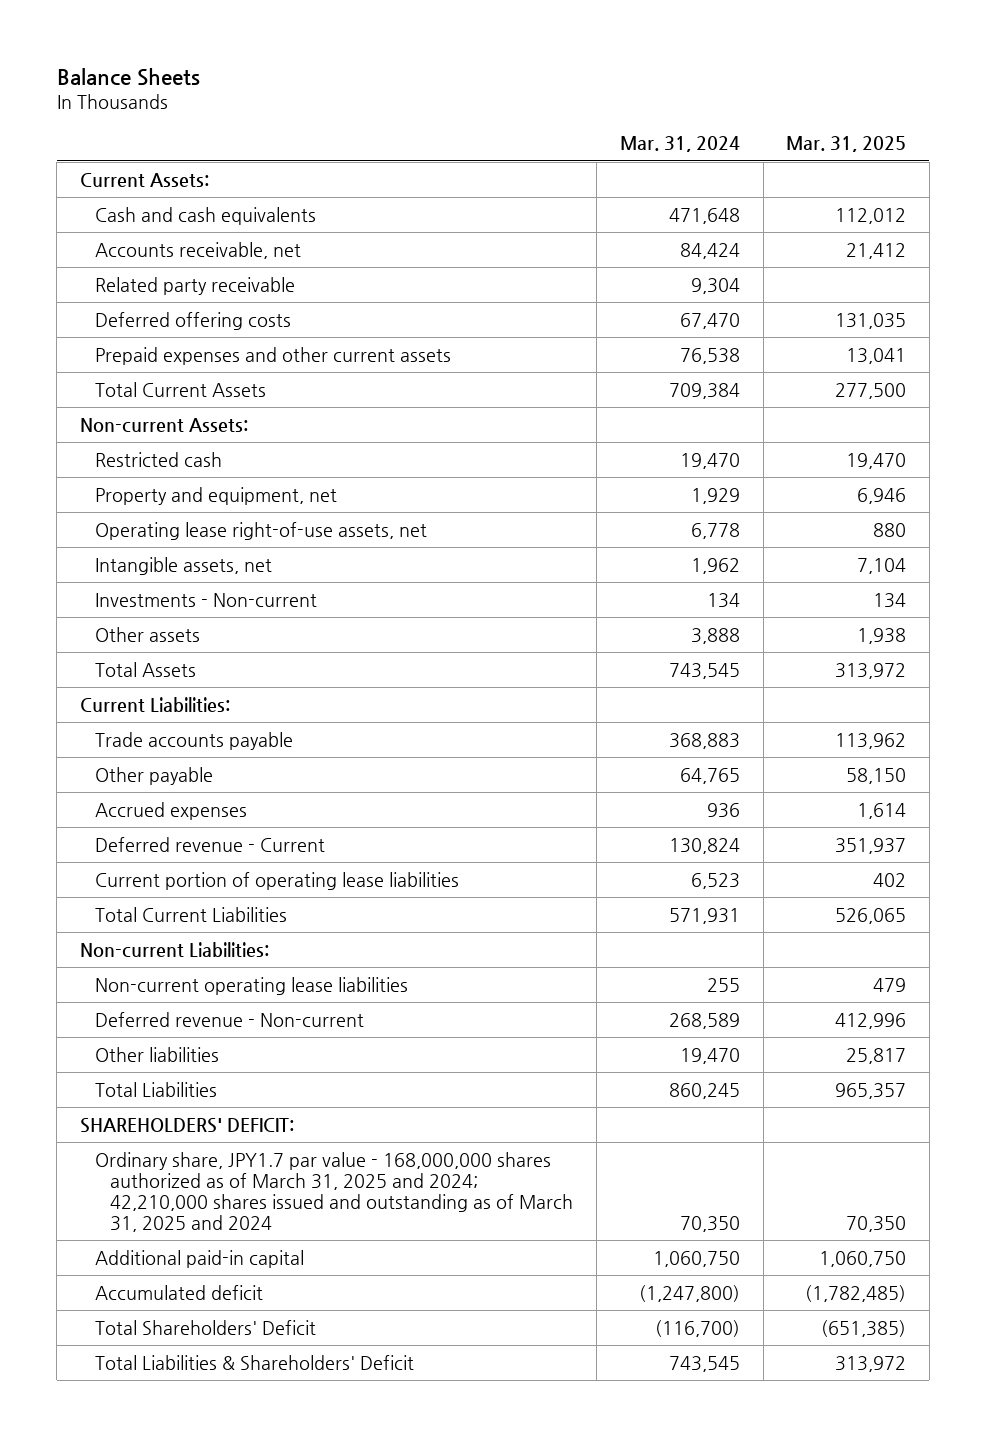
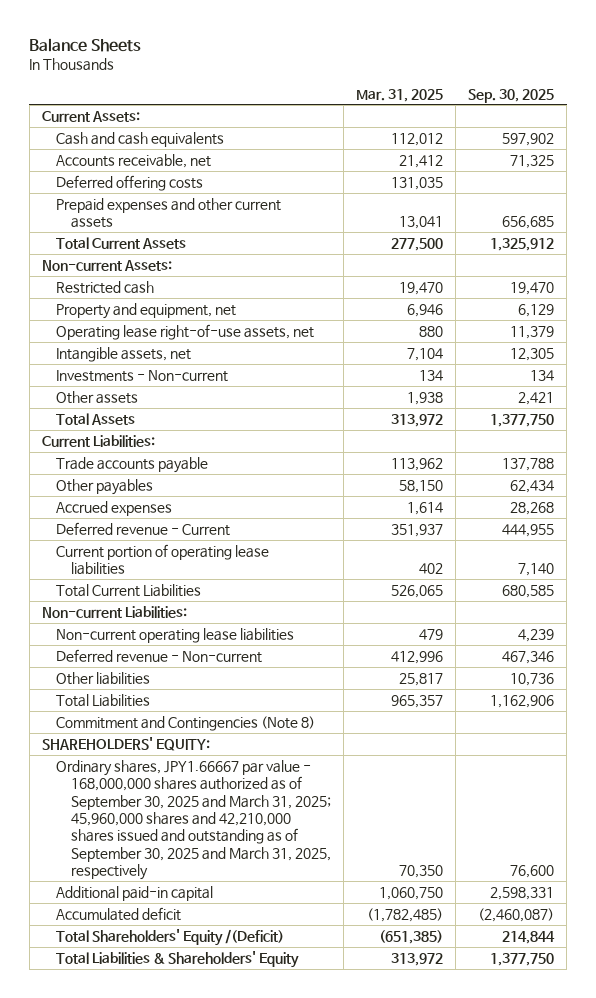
[619,136,740,153] Mar. 31, 2024 -> none
none -> [467,88,554,103] Sep. 30, 2025
[95,276,296,295] Related party receivable -> none
[95,766,214,785] Other payable -> [56,478,154,495] Other payables
none -> [56,715,316,731] Commitment and Contingencies (Note 8)
[79,1117,294,1133] SHAREHOLDERS' DEFICIT: -> [41,736,210,751] SHAREHOLDERS' EQUITY:
[95,1151,574,1233] Ordinary share, JPY1.7 par value - 168,000,000 shares authorized as of March 31, 2025 and 2024; 42,210,000 shares issued and outstanding as of March 31, 2025 and 2024 -> [56,759,331,881] Ordinary shares, JPY1.66667 par value - 168,000,000 shares authorized as of September 30, 2025 and March 31, 2025; 45,960,000 shares and 42,210,000 shares issued and outstanding as of September 30, 2025 and March 31, 2025, respectively
[95,1319,317,1335] Total Shareholders' Deficit -> [56,928,285,946] Total Shareholders' Equity /(Deficit)
[95,1354,415,1370] Total Liabilities & Shareholders' Deficit -> [56,950,300,968] Total Liabilities & Shareholders' Equity

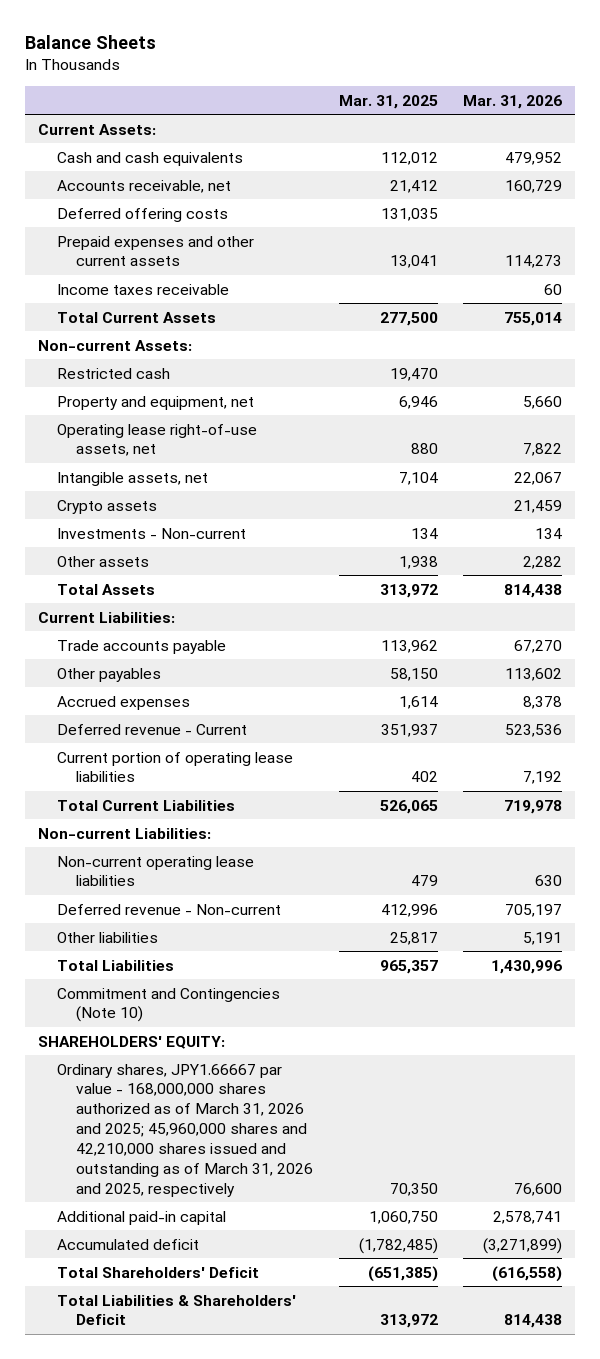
[467,88,554,103] Sep. 30, 2025 -> none
none -> [463,94,563,109] Mar. 31, 2026
none -> [56,283,229,295] Income taxes receivable
none -> [56,499,157,514] Crypto assets
[56,715,316,731] Commitment and Contingencies (Note 8) -> [56,987,280,1023] Commitment and Contingencies (Note 10)
[56,759,331,881] Ordinary shares, JPY1.66667 par value - 168,000,000 shares authorized as of September 30, 2025 and March 31, 2025; 45,960,000 shares and 42,210,000 shares issued and outstanding as of September 30, 2025 and March 31, 2025, respectively -> [56,1063,313,1197] Ordinary shares, JPY1.66667 par value - 168,000,000 shares authorized as of March 31, 2026 and 2025; 45,960,000 shares and 42,210,000 shares issued and outstanding as of March 31, 2026 and 2025, respectively
[56,928,285,946] Total Shareholders' Equity /(Deficit) -> [56,1266,259,1278] Total Shareholders' Deficit
[56,950,300,968] Total Liabilities & Shareholders' Equity -> [56,1294,296,1326] Total Liabilities & Shareholders' Deficit

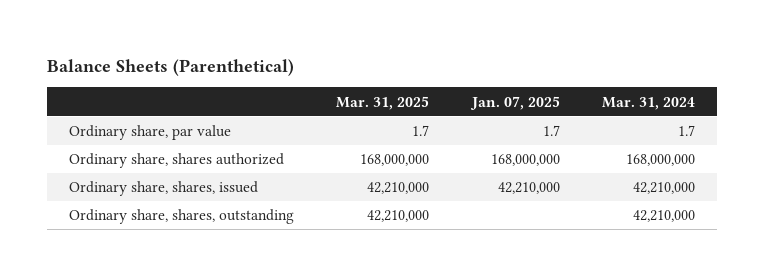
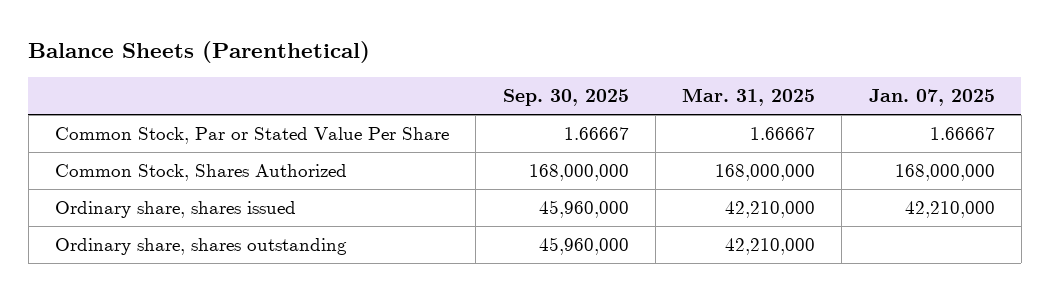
[602,96,696,110] Mar. 31, 2024 -> none
none -> [502,89,629,107] Sep. 30, 2025
[68,125,231,141] Ordinary share, par value -> [55,127,450,145] Common Stock, Par or Stated Value Per Share
[412,125,430,137] 1.7 -> [750,127,816,141] 1.66667
[542,125,560,137] 1.7 -> [929,127,995,141] 1.66667
[68,153,284,169] Ordinary share, shares authorized -> [55,164,348,182] Common Stock, Shares Authorized
[68,181,258,197] Ordinary share, shares, issued -> [55,201,297,219] Ordinary share, shares issued
[68,209,294,225] Ordinary share, shares, outstanding -> [55,238,348,256] Ordinary share, shares outstanding

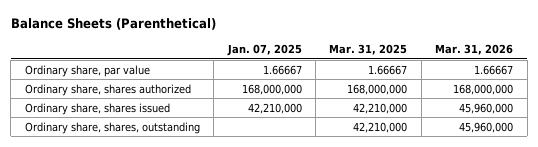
[502,89,629,107] Sep. 30, 2025 -> none
none -> [435,44,514,56] Mar. 31, 2026
[55,127,450,145] Common Stock, Par or Stated Value Per Share -> [24,64,150,77] Ordinary share, par value
[55,164,348,182] Common Stock, Shares Authorized -> [24,83,191,96] Ordinary share, shares authorized
[55,238,348,256] Ordinary share, shares outstanding -> [24,121,200,134] Ordinary share, shares, outstanding

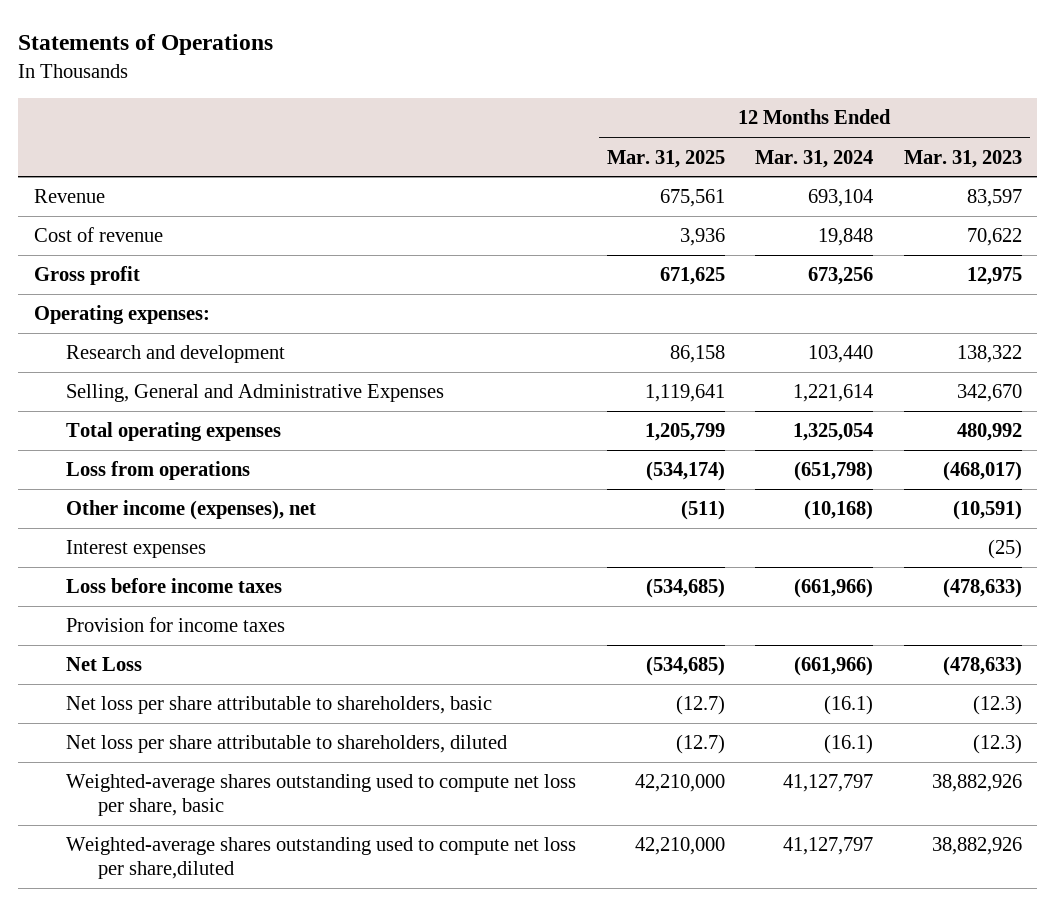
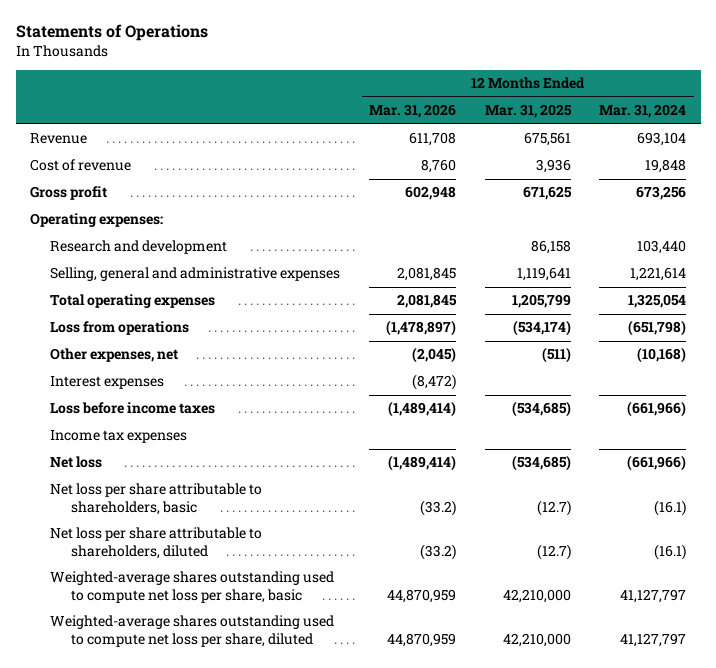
[904,149,1023,168] Mar. 31, 2023 -> none
none -> [369,104,457,119] Mar. 31, 2026
[66,384,445,403] Selling, General and Administrative Expenses -> [50,267,341,282] Selling, general and administrative expenses
[66,500,317,521] Other income (expenses), net -> [50,348,179,363] Other expenses, net
[66,617,286,633] Provision for income taxes -> [50,430,188,444] Income tax expenses
[66,657,143,672] Net Loss -> [50,456,103,469] Net loss
[66,837,577,879] Weighted-average shares outstanding used to compute net loss per share,diluted -> [50,615,335,647] Weighted-average shares outstanding used to compute net loss per share, diluted

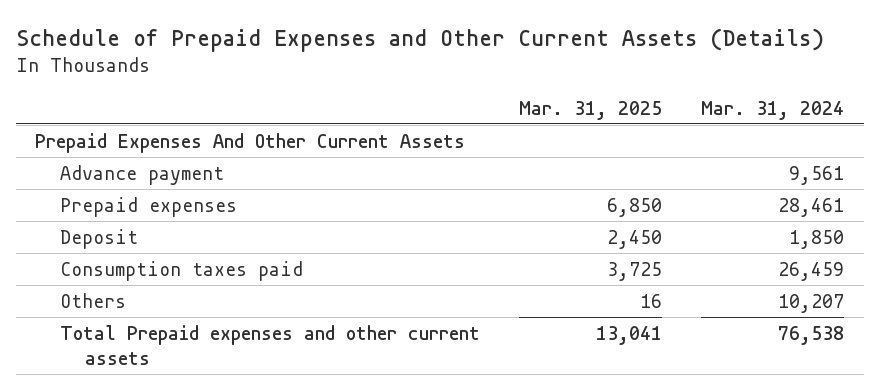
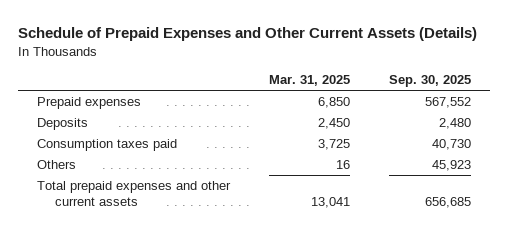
[701,100,845,120] Mar. 31, 2024 -> none
none -> [389,74,472,87] Sep. 30, 2025
[35,132,466,153] Prepaid Expenses And Other Current Assets -> none
[60,164,225,185] Advance payment -> none
[60,228,139,249] Deposit -> [37,118,89,131] Deposits
[60,324,481,365] Total Prepaid expenses and other current assets -> [37,181,232,206] Total prepaid expenses and other current assets

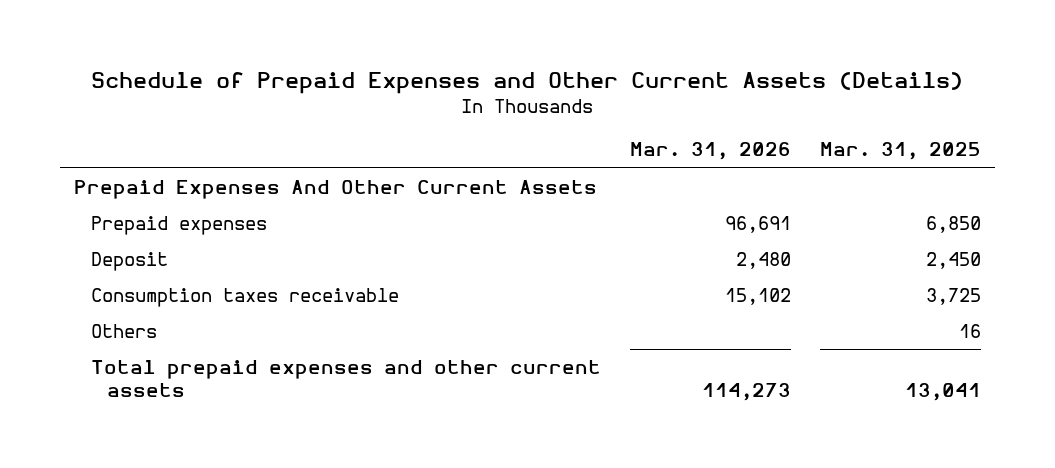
[389,74,472,87] Sep. 30, 2025 -> none
none -> [629,142,791,161] Mar. 31, 2026
none -> [74,180,598,200] Prepaid Expenses And Other Current Assets
[37,118,89,131] Deposits -> [90,252,168,272] Deposit
[37,139,178,152] Consumption taxes paid -> [90,288,399,308] Consumption taxes receivable

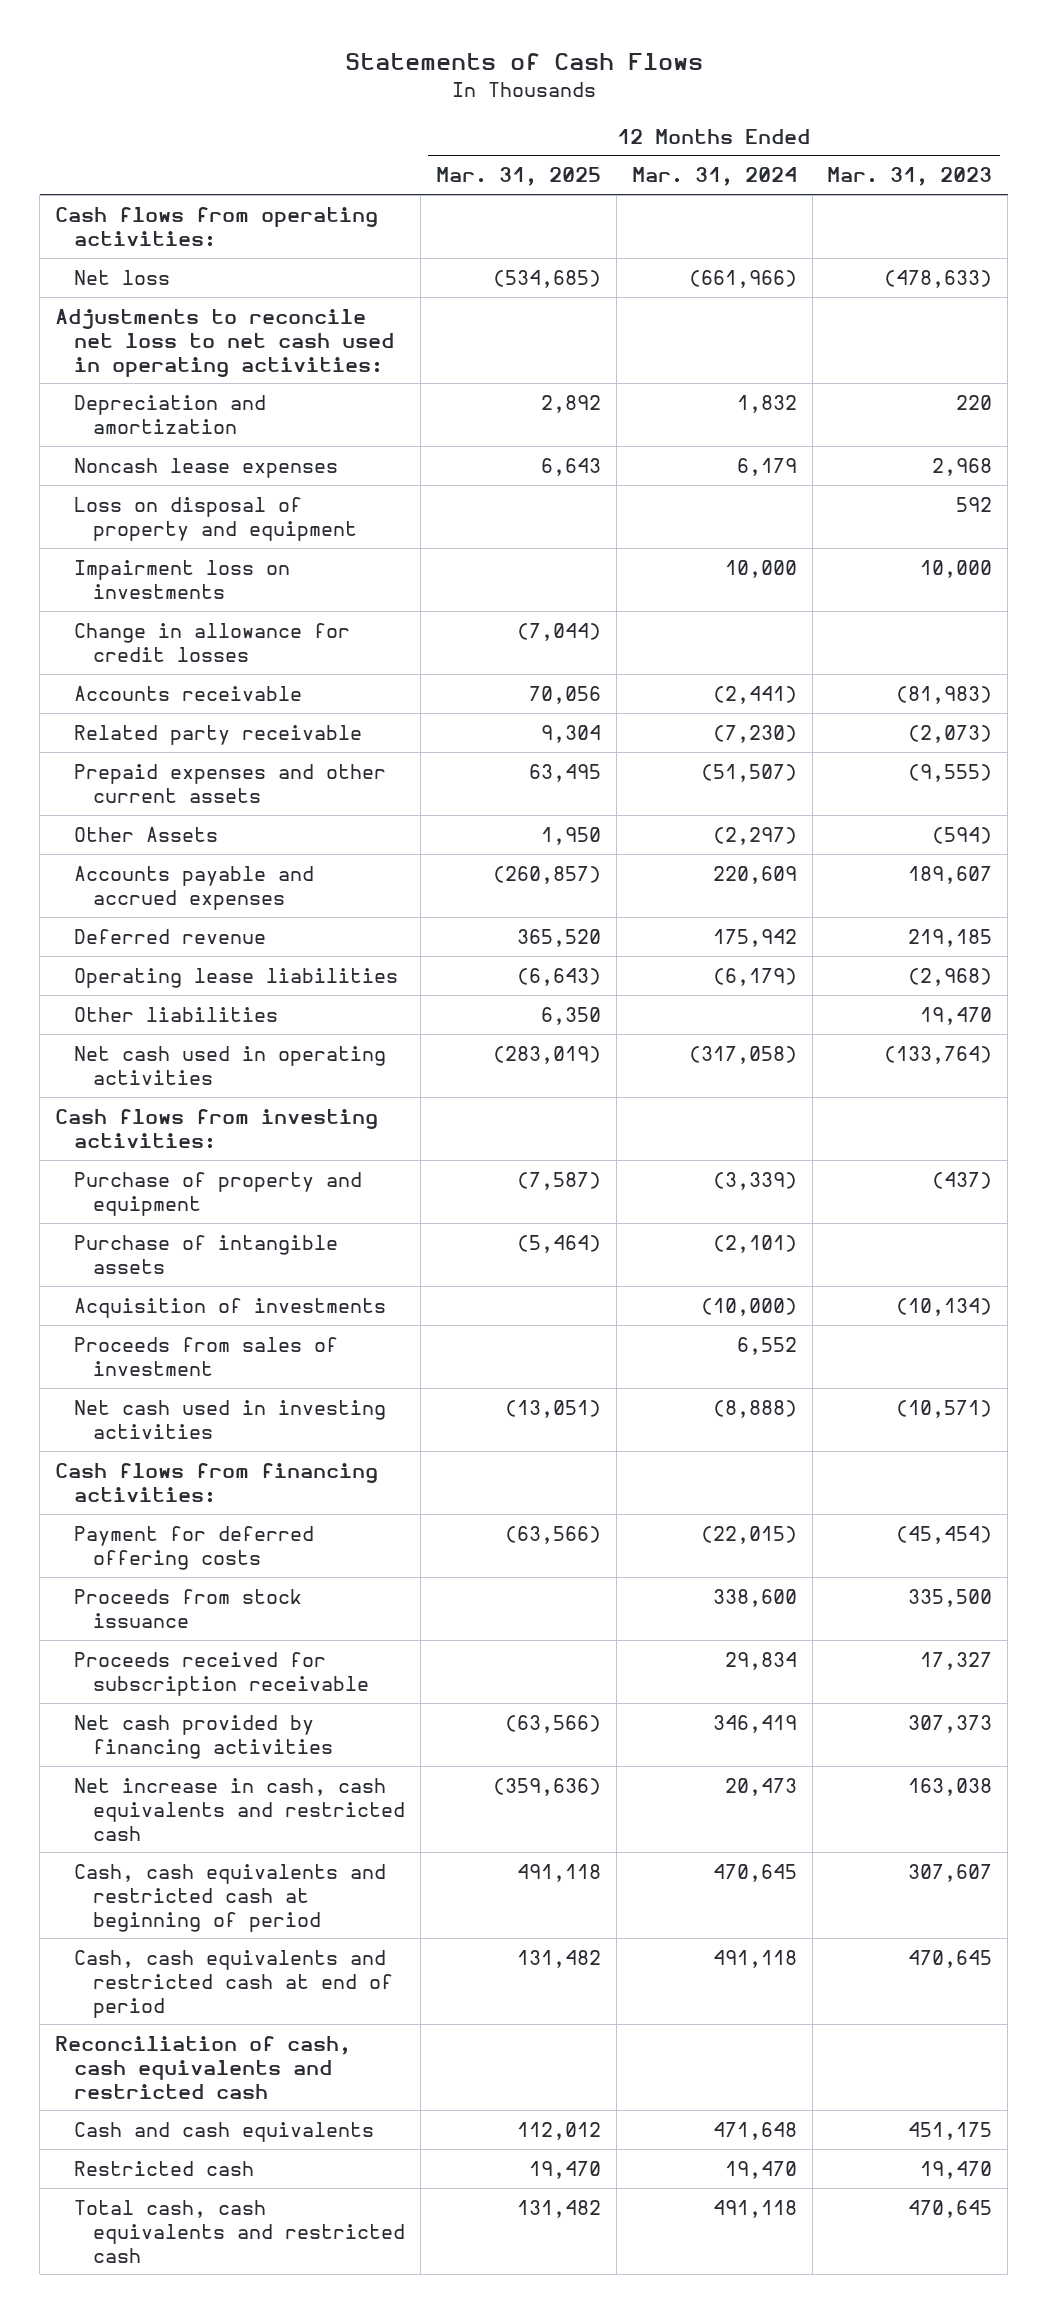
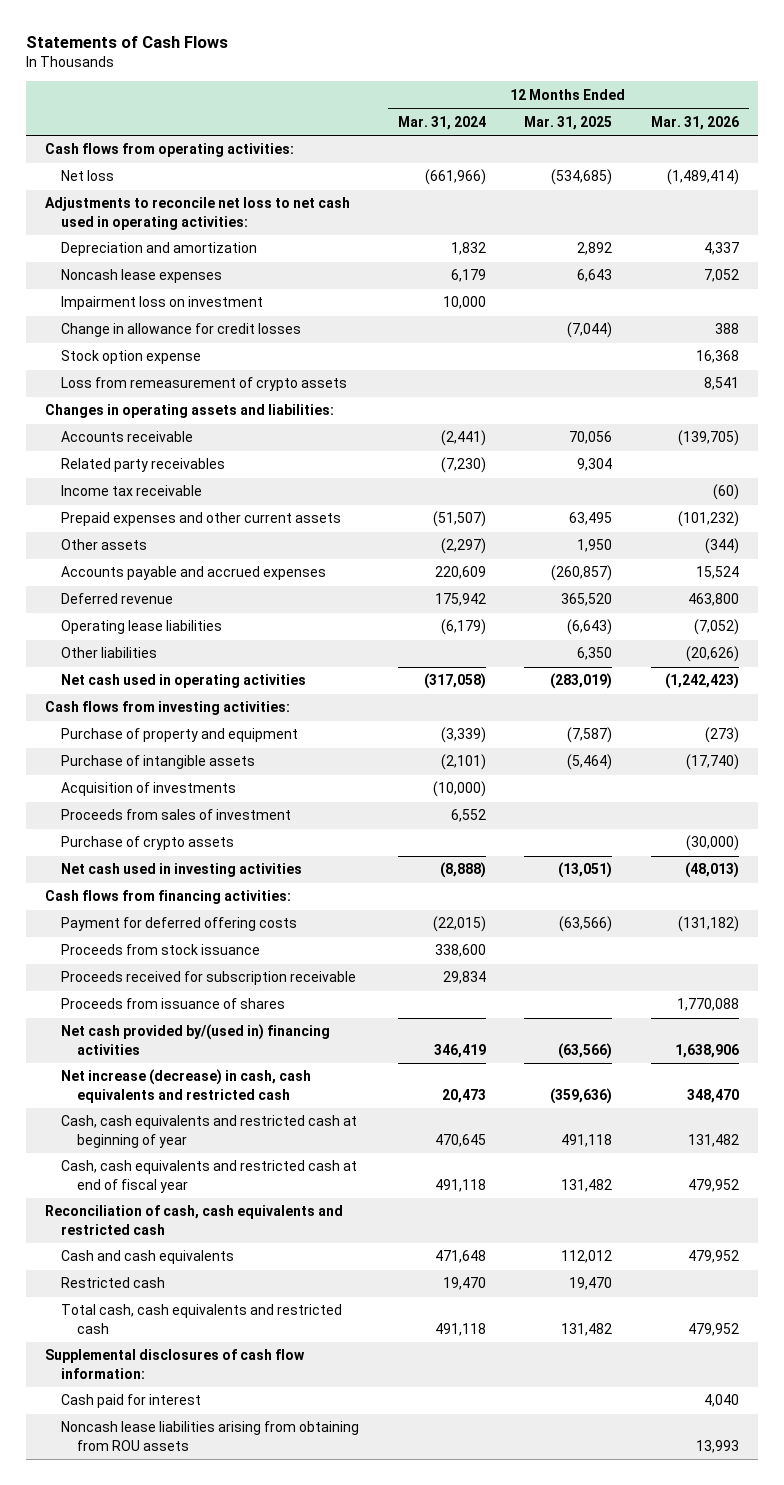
[827,167,993,187] Mar. 31, 2023 -> none
none -> [651,115,740,130] Mar. 31, 2026
[74,496,357,541] Loss on disposal of property and equipment -> none
[74,559,291,599] Impairment loss on investments -> [61,296,264,311] Impairment loss on investment
none -> [61,350,202,365] Stock option expense
none -> [61,377,348,392] Loss from remeasurement of crypto assets
none -> [45,404,335,419] Changes in operating assets and liabilities:
[74,724,363,745] Related party receivable -> [61,458,226,473] Related party receivables
none -> [61,485,203,497] Income tax receivable
[74,826,219,842] Other Assets -> [61,539,148,551] Other assets
none -> [61,836,235,851] Purchase of crypto assets
none -> [61,998,286,1010] Proceeds from issuance of shares
[74,1714,333,1759] Net cash provided by financing activities -> [61,1024,331,1055] Net cash provided by/(used in) financing activities
[74,1777,405,1841] Net increase in cash, cash equivalents and restricted cash -> [61,1069,312,1103] Net increase (decrease) in cash, cash equivalents and restricted cash
[74,1863,387,1932] Cash, cash equivalents and restricted cash at beginning of period -> [61,1115,358,1148] Cash, cash equivalents and restricted cash at beginning of year
[74,1949,393,2018] Cash, cash equivalents and restricted cash at end of period -> [61,1160,358,1193] Cash, cash equivalents and restricted cash at end of fiscal year
none -> [45,1349,306,1379] Supplemental disclosures of cash flow information:
none -> [61,1394,202,1409] Cash paid for interest
none -> [61,1421,360,1451] Noncash lease liabilities arising from obtaining from ROU assets

